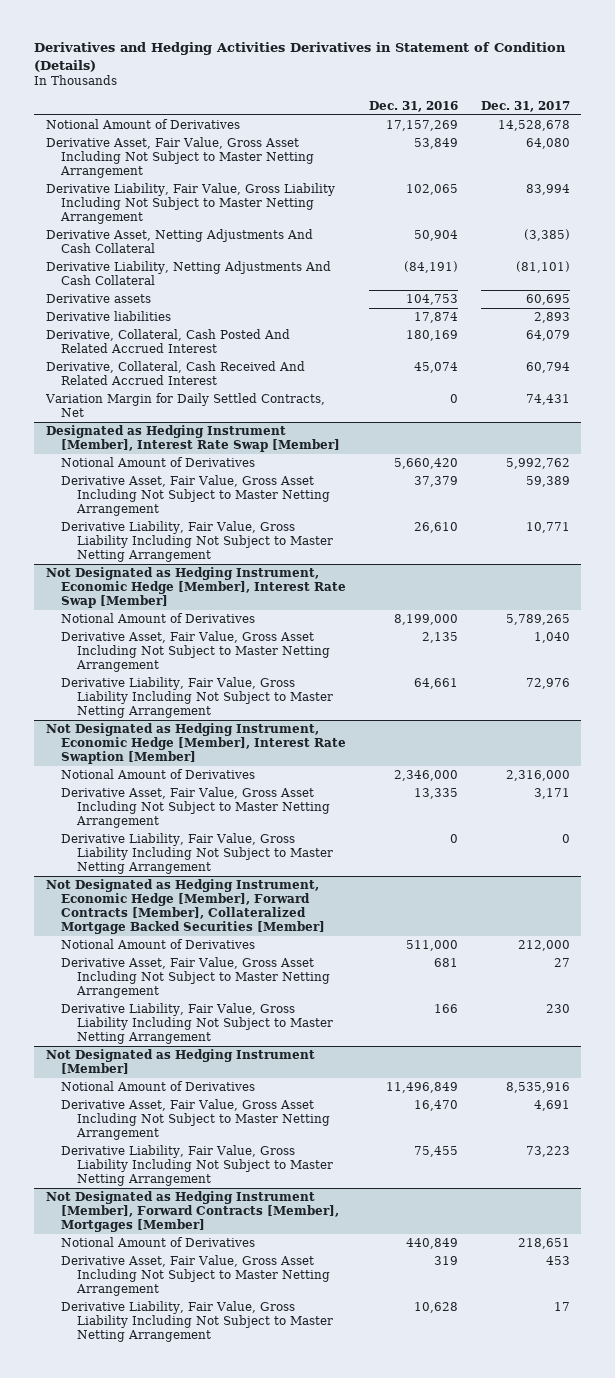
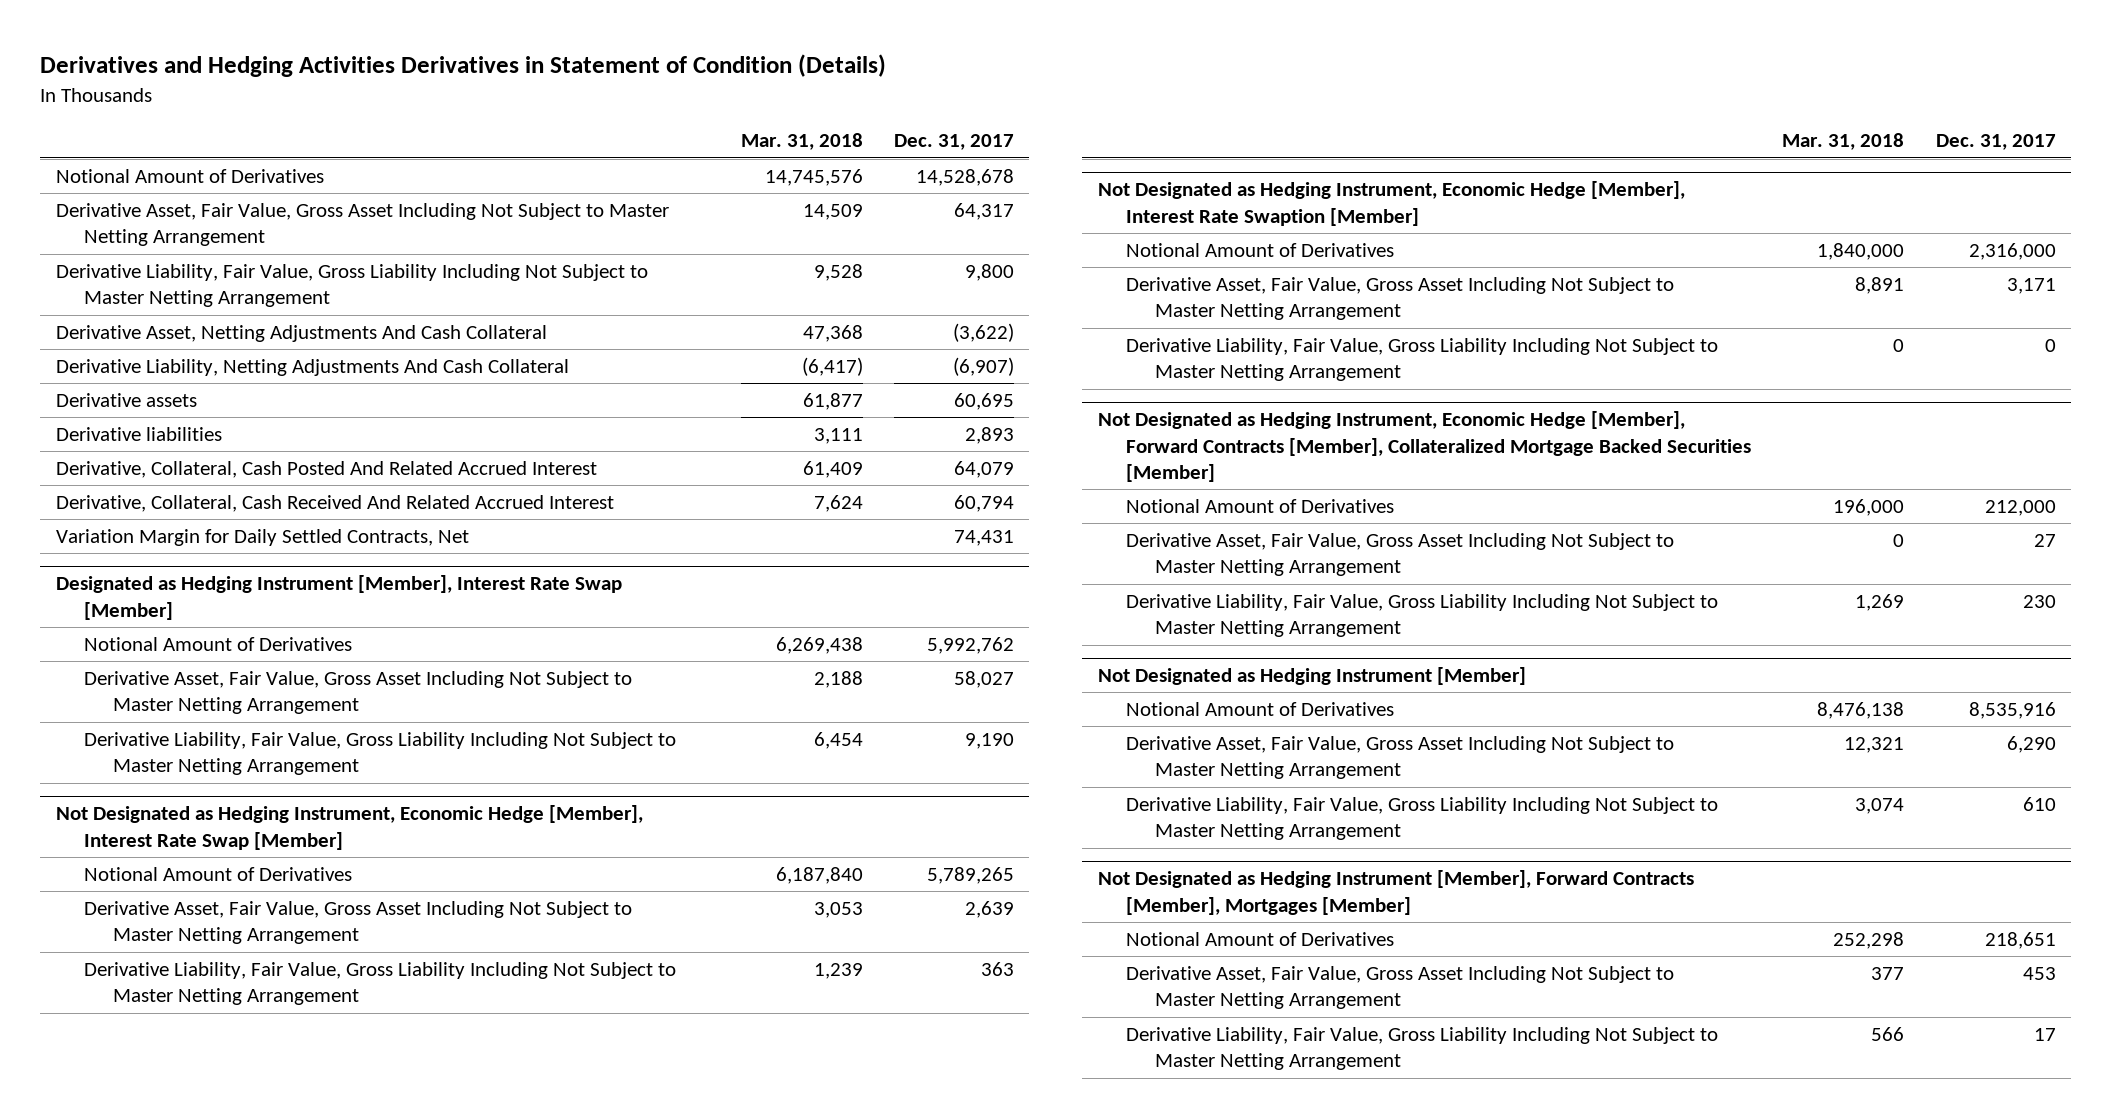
[369,101,459,113] Dec. 31, 2016 -> none
none -> [740,133,863,151] Mar. 31, 2018
[525,138,570,150] 64,080 -> [953,203,1014,221] 64,317
[525,184,570,196] 83,994 -> [964,264,1014,282] 9,800
[523,229,570,242] (3,385) -> [952,323,1014,343] (3,622)
[515,261,570,274] (81,101) -> [952,357,1014,377] (6,907)
[525,476,570,488] 59,389 -> [953,671,1014,689] 58,027
[525,522,570,534] 10,771 -> [964,733,1014,750] 9,190
[533,632,570,644] 1,040 -> [964,901,1014,919] 2,639
[525,678,570,690] 72,976 -> [980,962,1014,977] 363
[533,1100,570,1112] 4,691 -> [2006,736,2056,754] 6,290
[525,1146,570,1158] 73,223 -> [2022,797,2056,812] 610

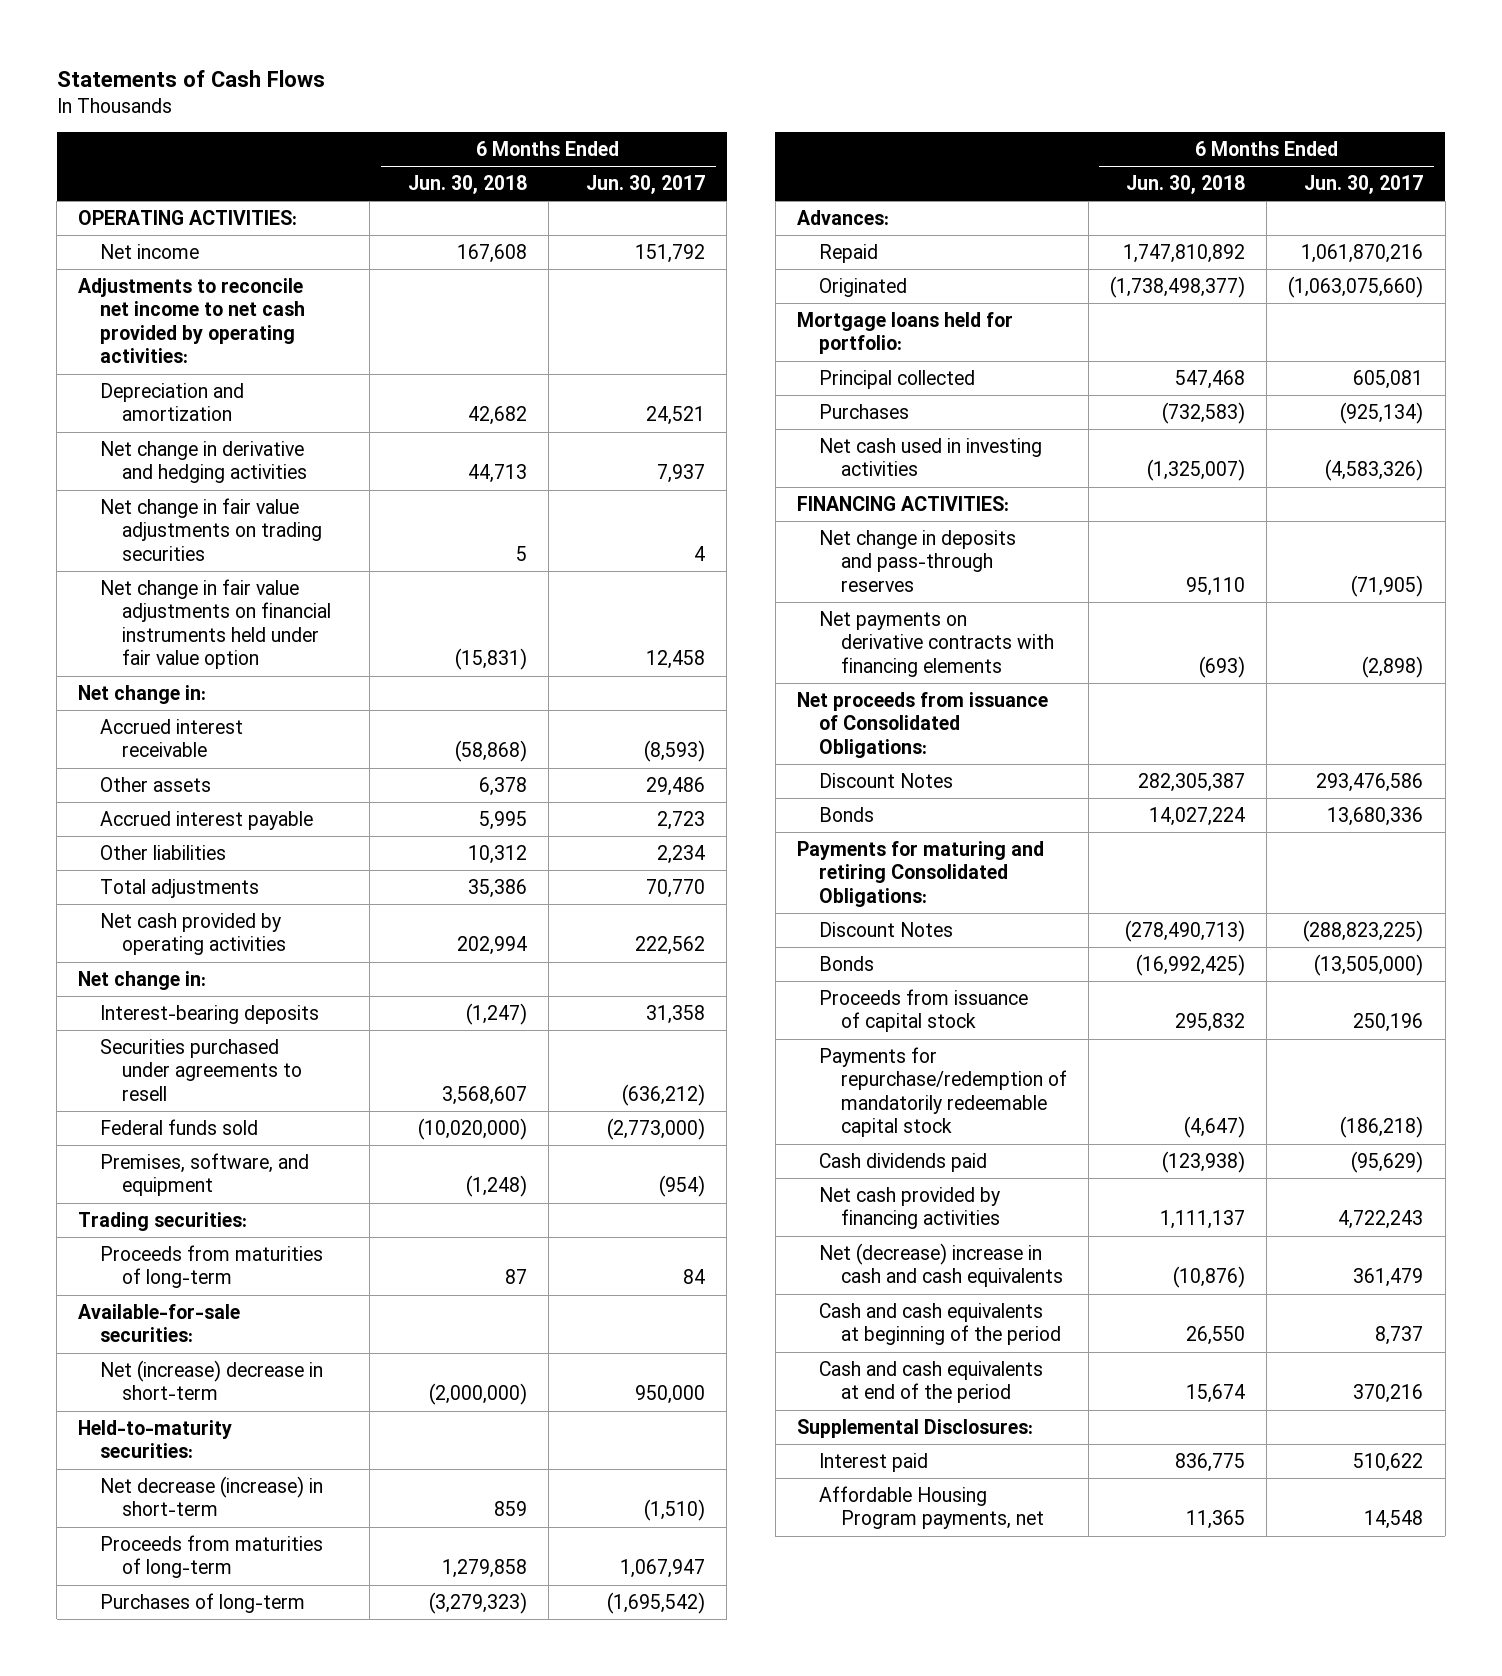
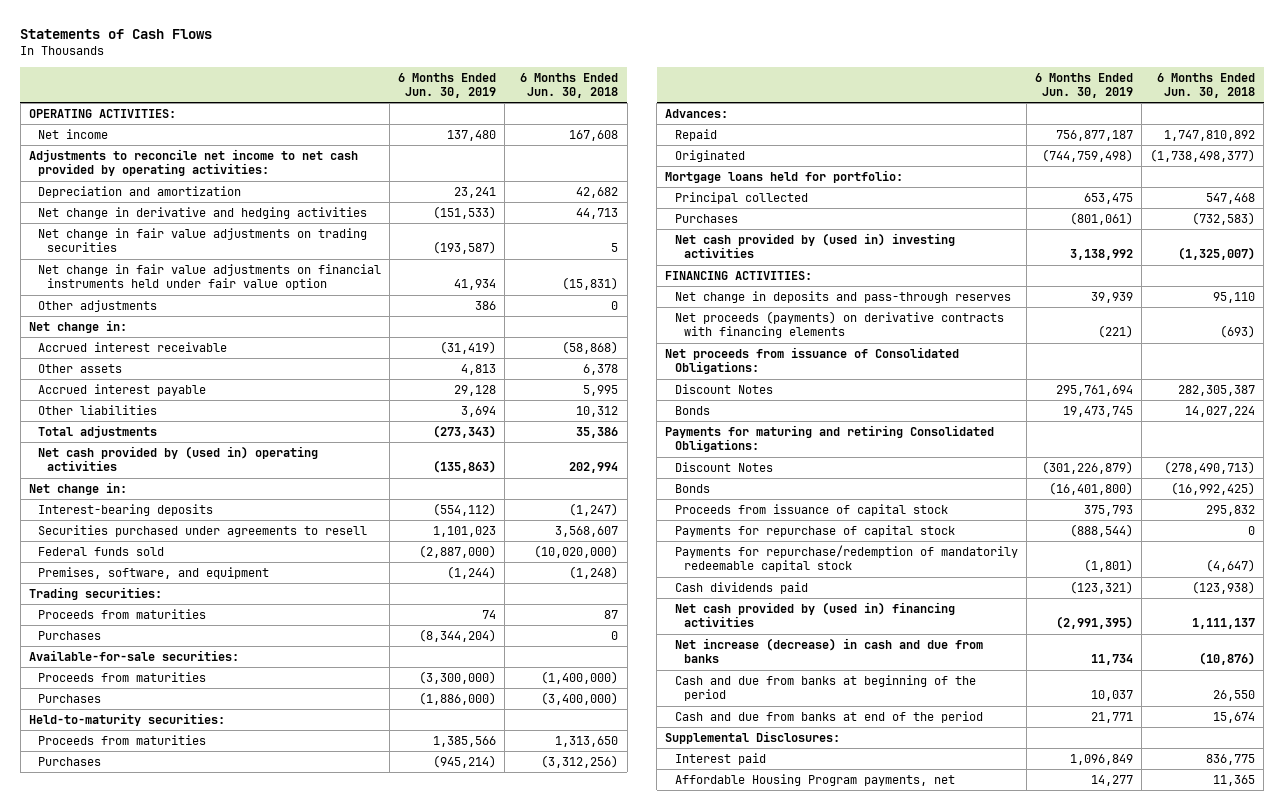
[585,174,705,194] Jun. 30, 2017 -> none
none -> [398,72,497,98] 6 Months Ended Jun. 30, 2019
none -> [37,299,157,312] Other adjustments
[100,912,287,956] Net cash provided by operating activities -> [37,445,318,472] Net cash provided by (used in) operating activities
[100,1244,324,1289] Proceeds from maturities of long-term -> [37,608,206,619] Proceeds from maturities
none -> [37,630,101,640] Purchases
[100,1359,324,1401] Net (increase) decrease in short-term -> none
none -> [37,671,206,682] Proceeds from maturities
none -> [37,693,101,703] Purchases
[100,1475,324,1517] Net decrease (increase) in short-term -> none
[100,1534,324,1579] Proceeds from maturities of long-term -> [37,734,206,745] Proceeds from maturities
[441,1559,527,1579] 1,279,858 -> [555,735,619,747] 1,313,650
[100,1592,306,1613] Purchases of long-term -> [37,756,101,766] Purchases
[428,1591,527,1614] (3,279,323) -> [541,754,619,768] (3,312,256)
[818,437,1042,477] Net cash used in investing activities -> [674,232,955,259] Net cash provided by (used in) investing activities
[818,610,1054,677] Net payments on derivative contracts with financing elements -> [674,310,1004,339] Net proceeds (payments) on derivative contracts with financing elements
none -> [674,524,955,537] Payments for repurchase of capital stock
[818,1186,1000,1230] Net cash provided by financing activities -> [674,601,955,628] Net cash provided by (used in) financing activities
[818,1242,1063,1288] Net (decrease) increase in cash and cash equivalents -> [674,637,983,664] Net increase (decrease) in cash and due from banks
[818,1302,1061,1346] Cash and cash equivalents at beginning of the period -> [674,674,976,702] Cash and due from banks at beginning of the period
[818,1360,1043,1404] Cash and cash equivalents at end of the period -> [674,710,983,723] Cash and due from banks at end of the period

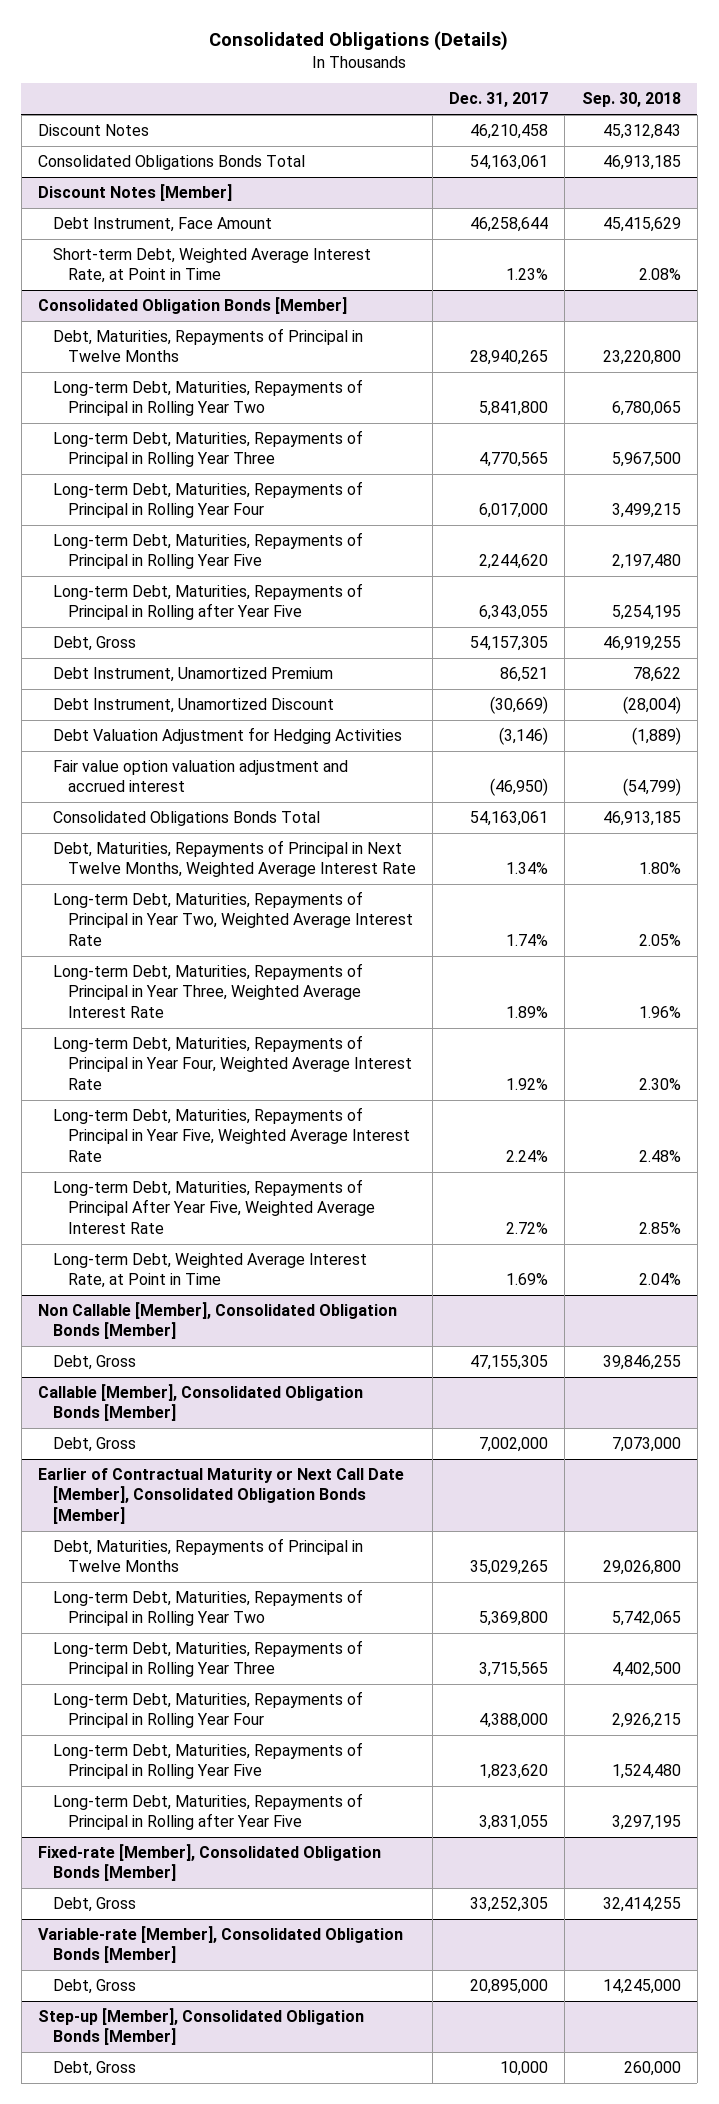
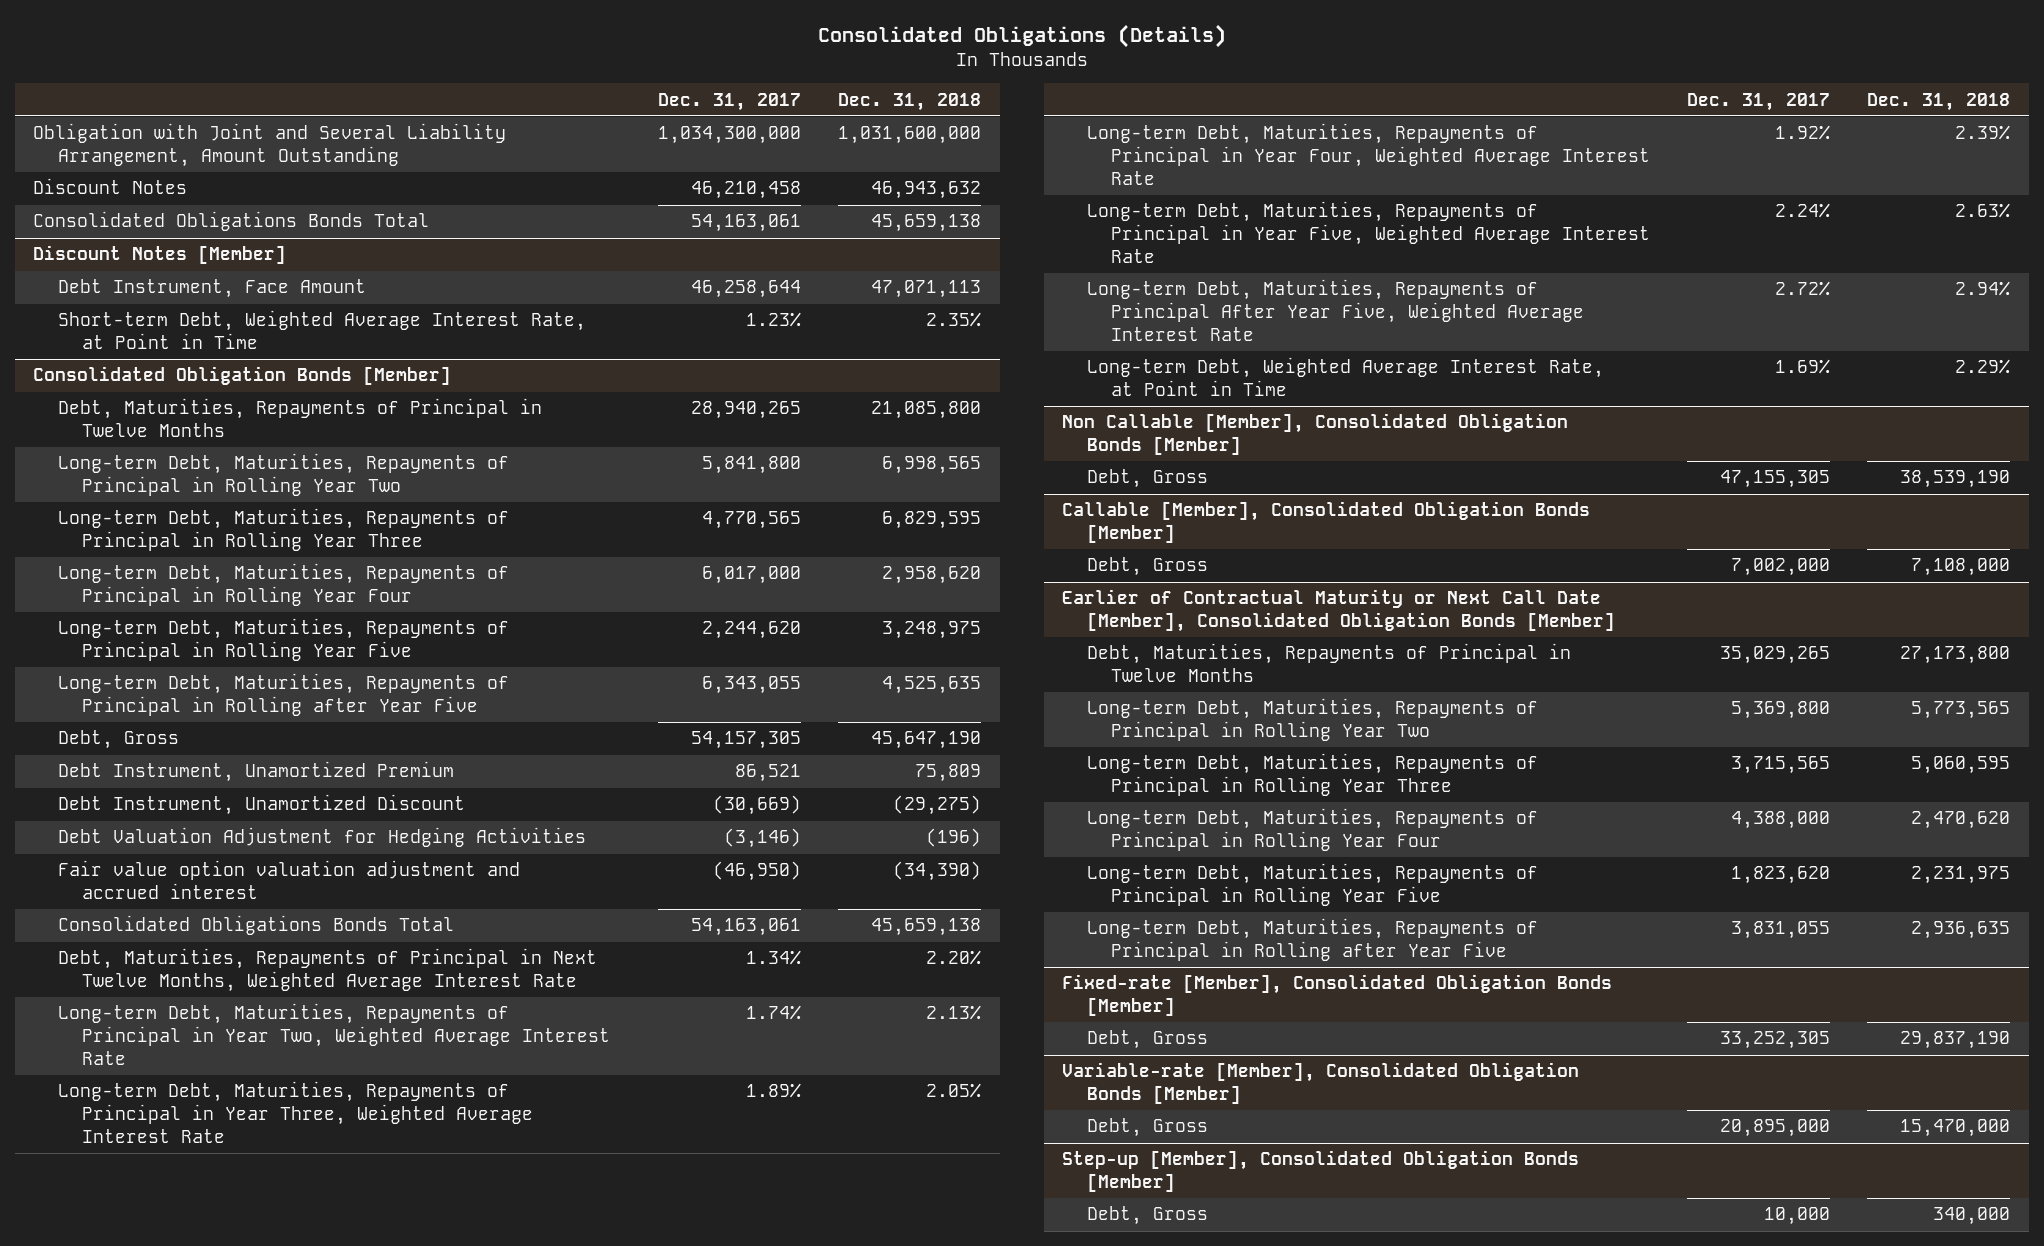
[581,92,681,108] Sep. 30, 2018 -> none
none -> [838,92,982,111] Dec. 31, 2018
none -> [33,123,507,168] Obligation with Joint and Several Liability Arrangement, Amount Outstanding

